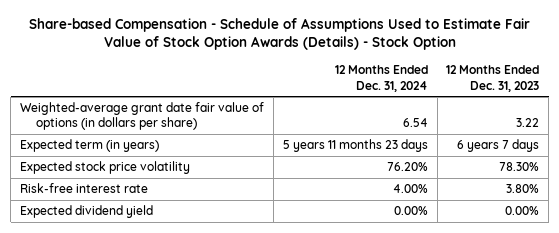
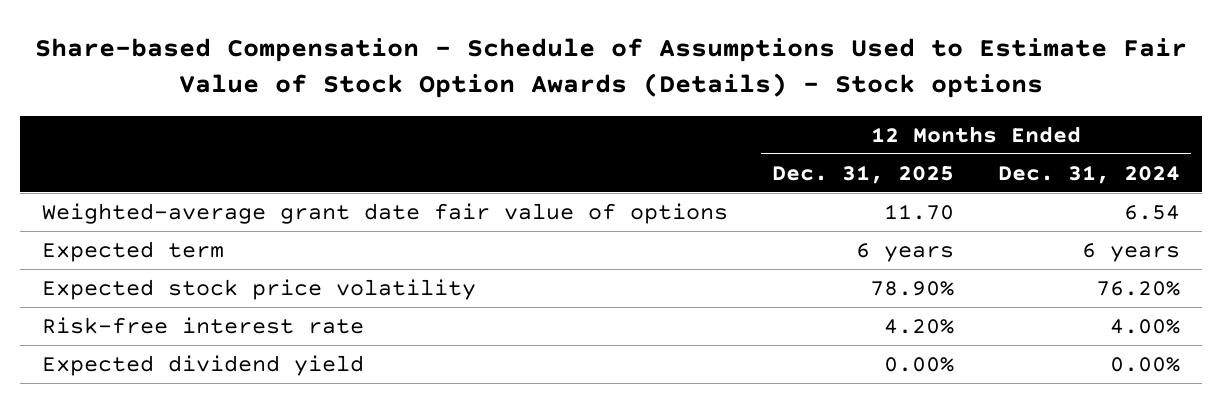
[28,18,530,51] Share-based Compensation - Schedule of Assumptions Used to Estimate Fair Value of Stock Option Awards (Details) - Stock Option -> [35,38,1188,99] Share-based Compensation - Schedule of Assumptions Used to Estimate Fair Value of Stock Option Awards (Details) - Stock options
[446,65,540,92] 12 Months Ended Dec. 31, 2023 -> none
none -> [772,164,955,184] Dec. 31, 2025
[20,102,265,131] Weighted-average grant date fair value of options (in dollars per share) -> [41,202,728,224] Weighted-average grant date fair value of options
[20,139,160,153] Expected term (in years) -> [41,240,224,262] Expected term
[282,139,428,153] 5 years 11 months 23 days -> [1082,242,1181,262] 6 years

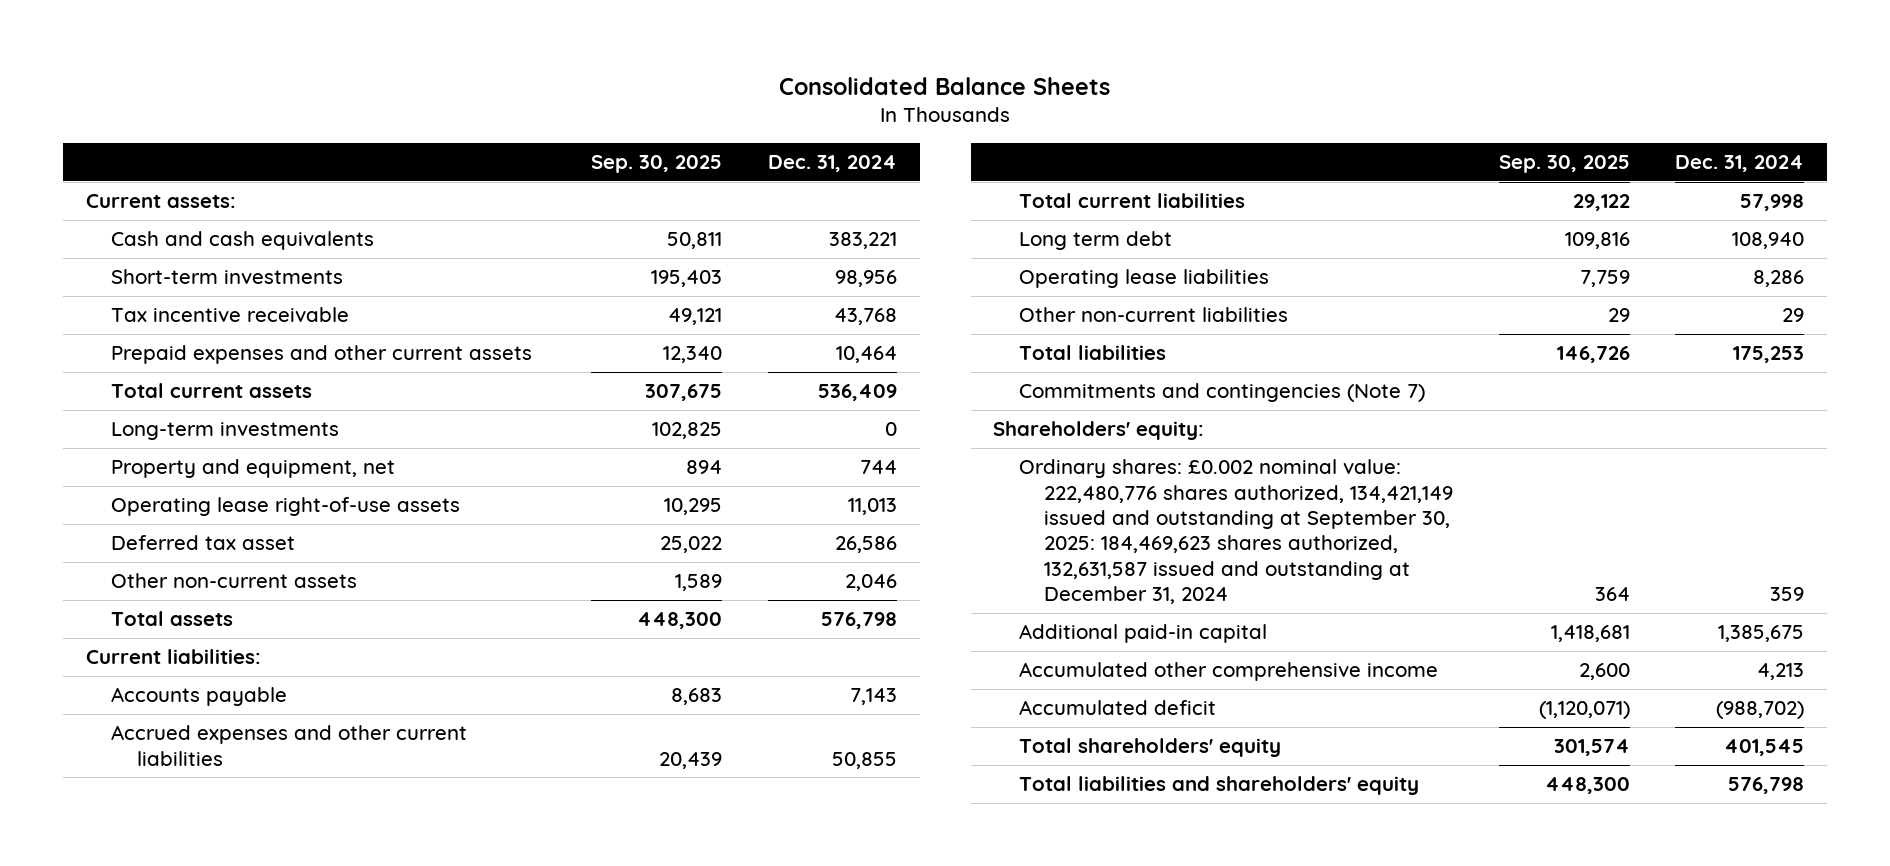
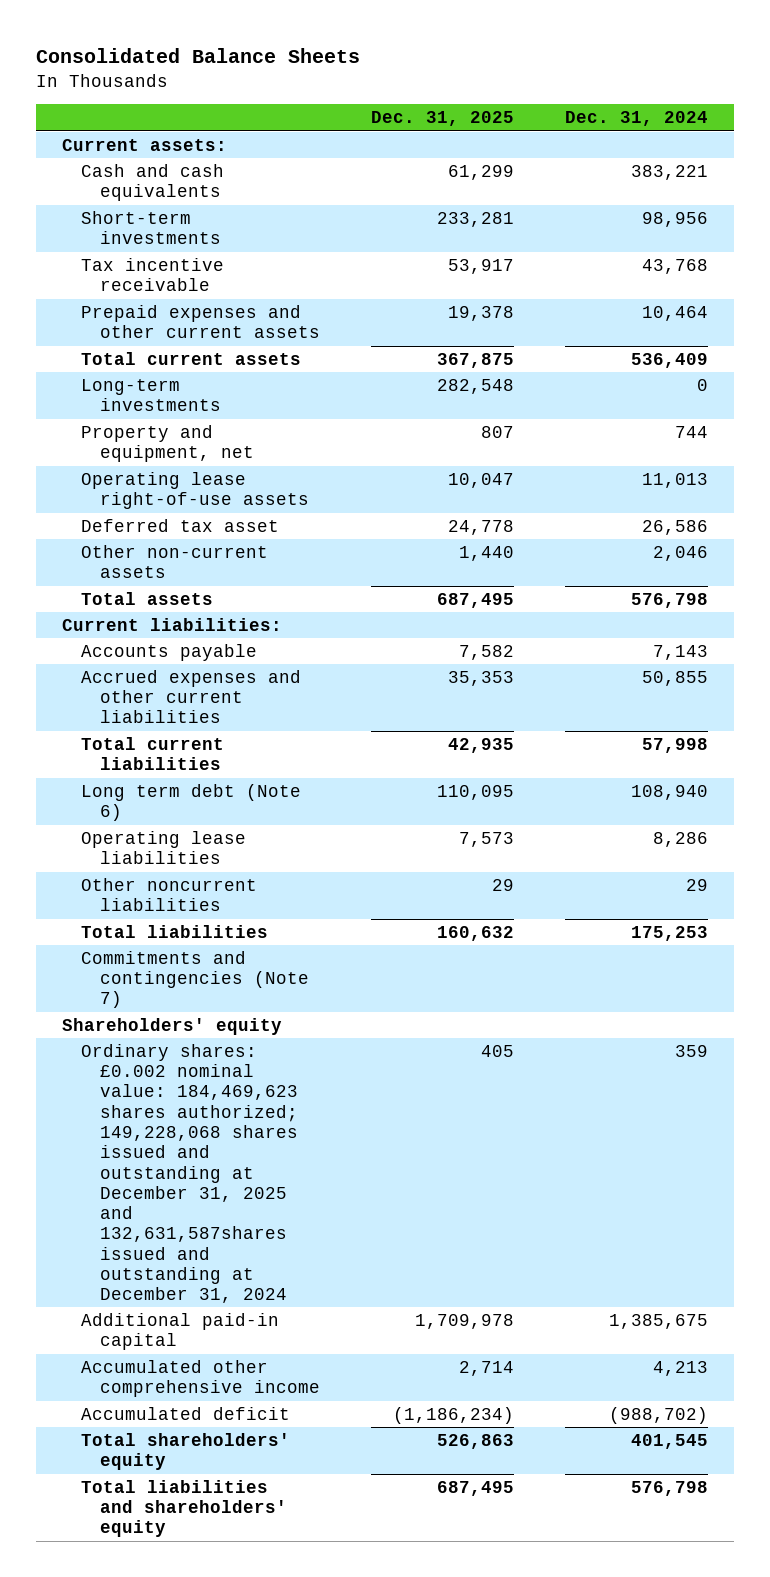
[591,154,723,173] Sep. 30, 2025 -> none
none -> [370,111,514,127] Dec. 31, 2025
[1018,231,1172,251] Long term debt -> [80,783,301,822] Long term debt (Note 6)
[1018,307,1288,323] Other non-current liabilities -> [80,877,257,912] Other noncurrent liabilities
[993,421,1205,441] Shareholders' equity: -> [61,1017,282,1035] Shareholders' equity
[1018,459,1454,604] Ordinary shares: £0.002 nominal value: 222,480,776 shares authorized, 134,421,149 issued and outstanding at September 30, 2025: 184,469,623 shares authorized, 132,631,587 issued and outstanding at December 31, 2024 -> [80,1043,298,1304] Ordinary shares: £0.002 nominal value: 184,469,623 shares authorized; 149,228,068 shares issued and outstanding at December 31, 2025 and 132,631,587shares issued and outstanding at December 31, 2024

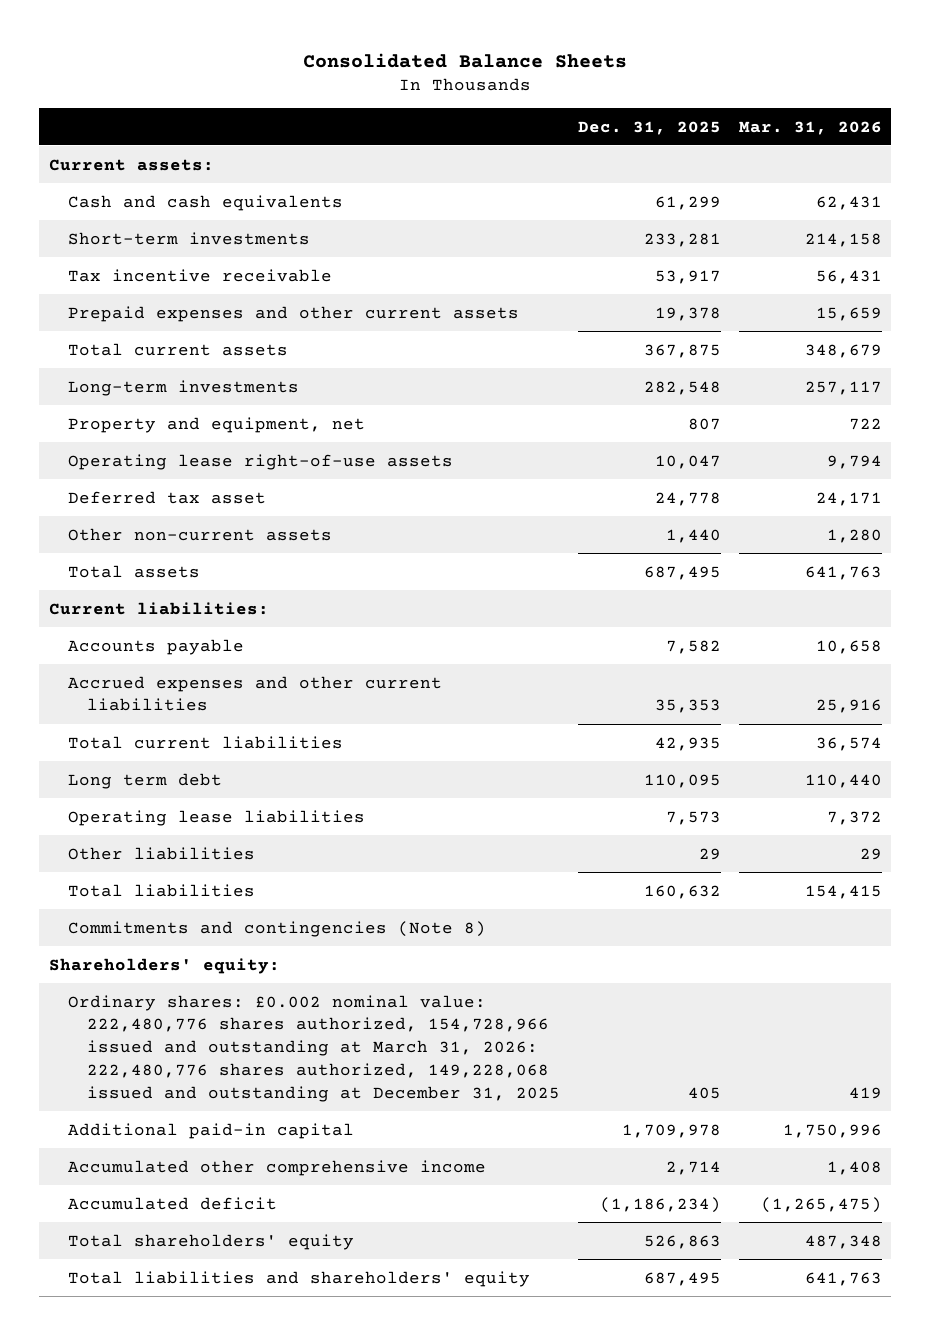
[565,111,709,127] Dec. 31, 2024 -> none
none -> [739,120,883,135] Mar. 31, 2026
[80,783,301,822] Long term debt (Note 6) -> [67,772,222,789] Long term debt
[80,877,257,912] Other noncurrent liabilities -> [67,846,255,860] Other liabilities
[80,950,309,1009] Commitments and contingencies (Note 7) -> [67,920,486,937] Commitments and contingencies (Note 8)
[61,1017,282,1035] Shareholders' equity -> [48,957,280,974] Shareholders' equity:
[80,1043,298,1304] Ordinary shares: £0.002 nominal value: 184,469,623 shares authorized; 149,228,068 shares issued and outstanding at December 31, 2025 and 132,631,587shares issued and outstanding at December 31, 2024 -> [67,994,561,1102] Ordinary shares: £0.002 nominal value: 222,480,776 shares authorized, 154,728,966 issued and outstanding at March 31, 2026: 222,480,776 shares authorized, 149,228,068 issued and outstanding at December 31, 2025

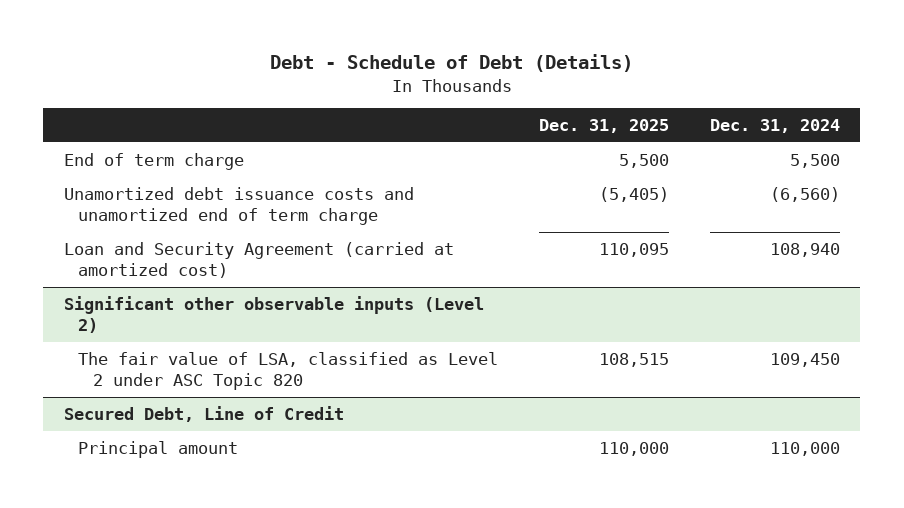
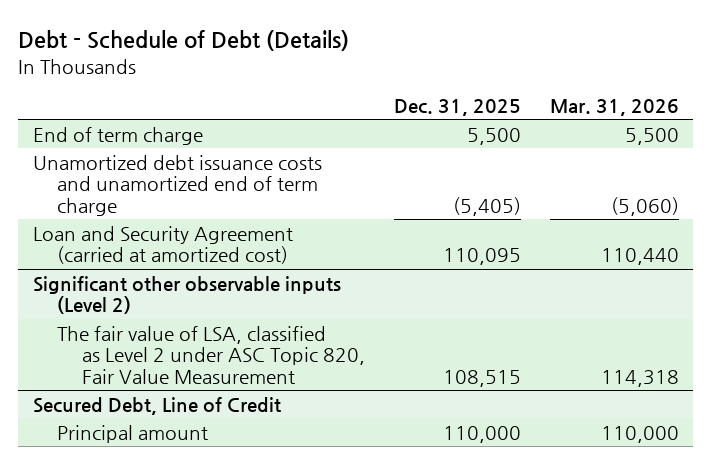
[709,119,840,134] Dec. 31, 2024 -> none
none -> [549,99,679,117] Mar. 31, 2026
[78,351,499,390] The fair value of LSA, classified as Level 2 under ASC Topic 820 -> [57,325,366,384] The fair value of LSA, classified as Level 2 under ASC Topic 820, Fair Value Measurement

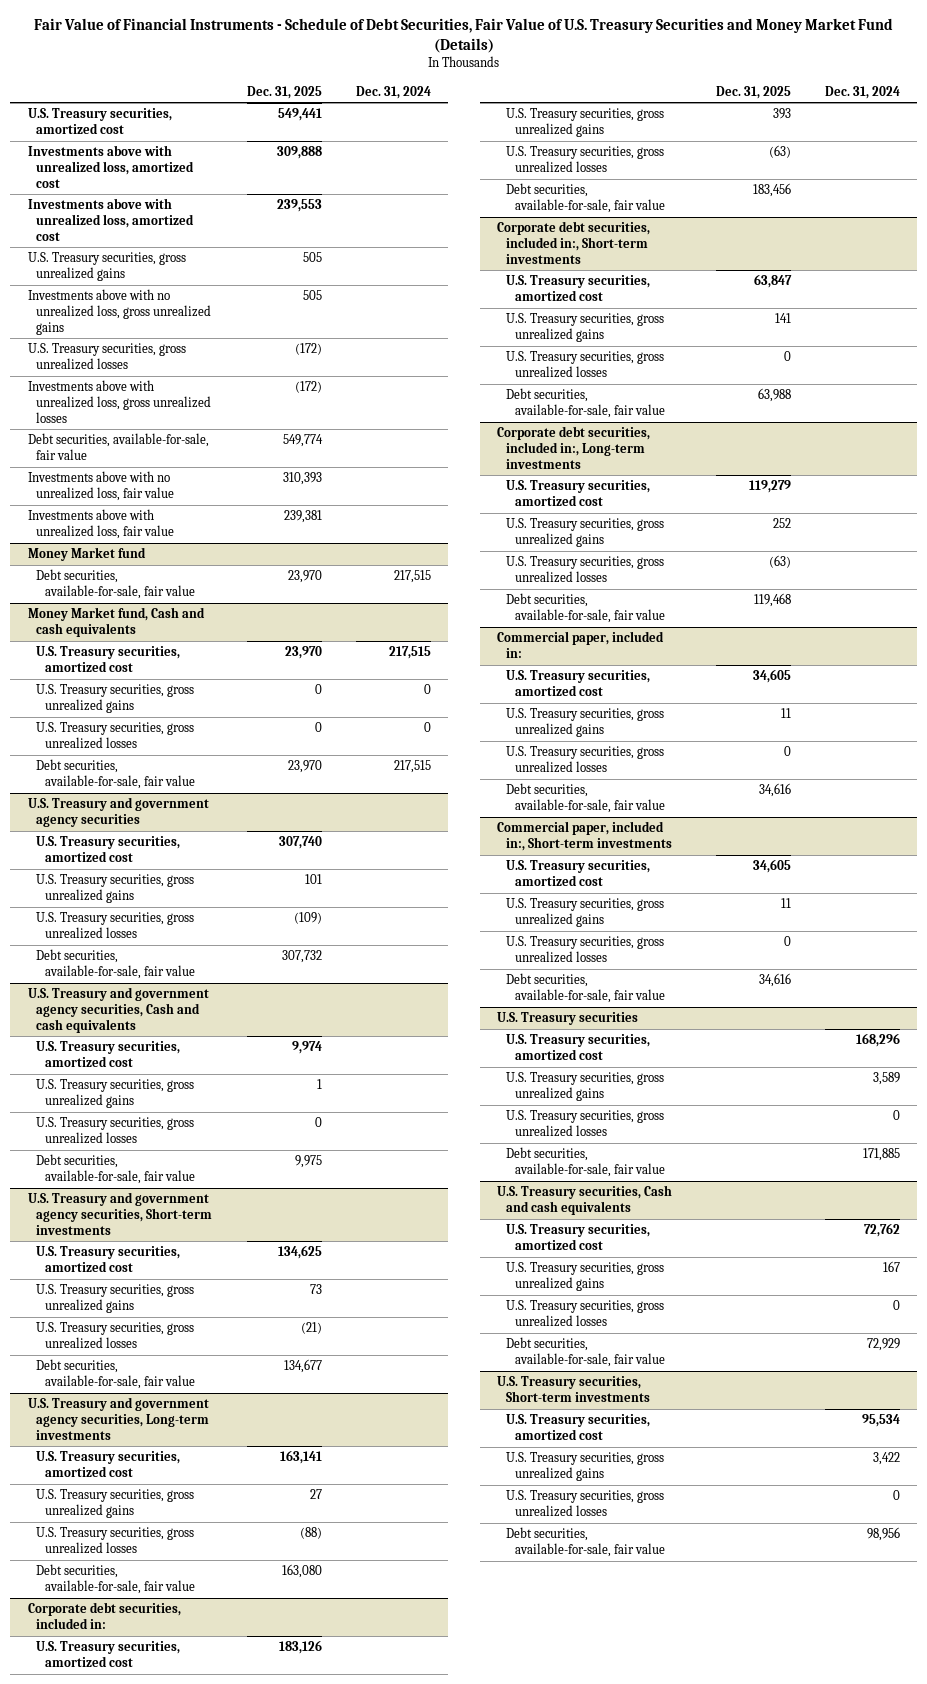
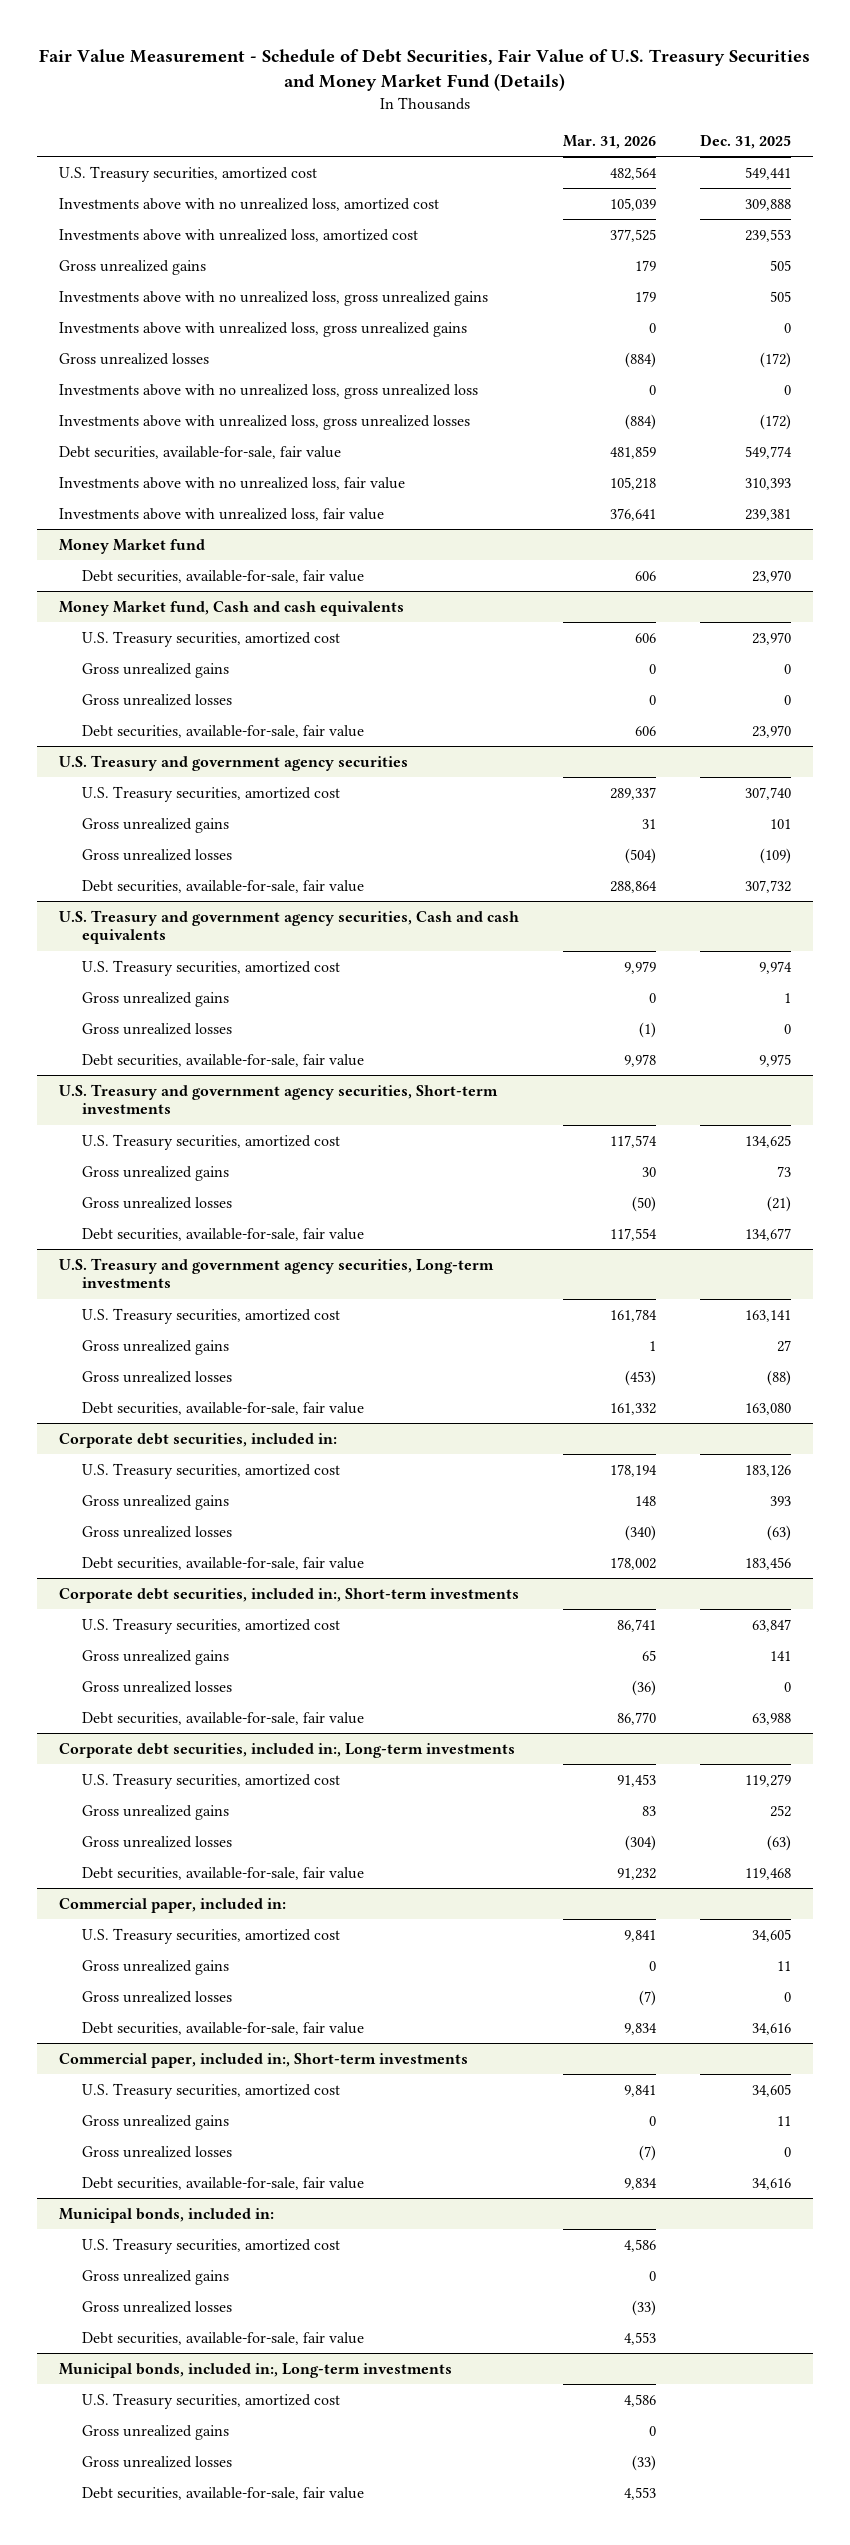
[33,18,893,54] Fair Value of Financial Instruments - Schedule of Debt Securities, Fair Value of U.S. Treasury Securities and Money Market Fund (Details) -> [39,49,811,92] Fair Value Measurement - Schedule of Debt Securities, Fair Value of U.S. Treasury Securities and Money Market Fund (Details)
[355,85,431,99] Dec. 31, 2024 -> none
none -> [563,135,657,150] Mar. 31, 2026
[27,145,195,188] Investments above with unrealized loss, amortized cost -> [59,197,440,211] Investments above with no unrealized loss, amortized cost
[27,252,186,282] U.S. Treasury securities, gross unrealized gains -> [59,259,207,275] Gross unrealized gains
none -> [59,321,468,337] Investments above with unrealized loss, gross unrealized gains
[27,343,186,371] U.S. Treasury securities, gross unrealized losses -> [59,352,210,365] Gross unrealized losses
none -> [59,383,479,399] Investments above with no unrealized loss, gross unrealized loss
[36,684,195,714] U.S. Treasury securities, gross unrealized gains -> [81,662,229,678] Gross unrealized gains
[36,722,195,750] U.S. Treasury securities, gross unrealized losses -> [81,693,232,706] Gross unrealized losses
[36,874,195,904] U.S. Treasury securities, gross unrealized gains -> [81,817,229,833] Gross unrealized gains
[36,912,195,940] U.S. Treasury securities, gross unrealized losses -> [81,848,232,861] Gross unrealized losses
[36,1079,195,1109] U.S. Treasury securities, gross unrealized gains -> [81,991,229,1007] Gross unrealized gains
[36,1117,195,1145] U.S. Treasury securities, gross unrealized losses -> [81,1022,232,1035] Gross unrealized losses
[36,1284,195,1314] U.S. Treasury securities, gross unrealized gains -> [81,1165,229,1181] Gross unrealized gains
[36,1322,195,1350] U.S. Treasury securities, gross unrealized losses -> [81,1196,232,1209] Gross unrealized losses
[36,1489,195,1519] U.S. Treasury securities, gross unrealized gains -> [81,1339,229,1355] Gross unrealized gains
[36,1527,195,1555] U.S. Treasury securities, gross unrealized losses -> [81,1370,232,1383] Gross unrealized losses
[505,108,664,138] U.S. Treasury securities, gross unrealized gains -> [81,1494,229,1510] Gross unrealized gains
[505,146,664,174] U.S. Treasury securities, gross unrealized losses -> [81,1525,232,1538] Gross unrealized losses
[505,313,664,343] U.S. Treasury securities, gross unrealized gains -> [81,1649,229,1665] Gross unrealized gains
[505,351,664,379] U.S. Treasury securities, gross unrealized losses -> [81,1680,232,1693] Gross unrealized losses
[505,518,664,548] U.S. Treasury securities, gross unrealized gains -> [81,1804,229,1820] Gross unrealized gains
[505,556,664,584] U.S. Treasury securities, gross unrealized losses -> [81,1835,232,1848] Gross unrealized losses
[505,708,664,738] U.S. Treasury securities, gross unrealized gains -> [81,1959,229,1975] Gross unrealized gains
[505,746,664,774] U.S. Treasury securities, gross unrealized losses -> [81,1990,232,2003] Gross unrealized losses
[505,898,664,928] U.S. Treasury securities, gross unrealized gains -> [81,2114,229,2130] Gross unrealized gains
[505,936,664,964] U.S. Treasury securities, gross unrealized losses -> [81,2145,232,2158] Gross unrealized losses
[496,1012,638,1026] U.S. Treasury securities -> none
[505,1034,650,1061] U.S. Treasury securities, amortized cost -> none
[505,1072,664,1102] U.S. Treasury securities, gross unrealized gains -> none
[505,1110,664,1138] U.S. Treasury securities, gross unrealized losses -> none
[505,1147,665,1178] Debt securities, available-for-sale, fair value -> none
[496,1185,672,1216] U.S. Treasury securities, Cash and cash equivalents -> none
none -> [59,2207,275,2223] Municipal bonds, included in:
[505,1262,664,1292] U.S. Treasury securities, gross unrealized gains -> [81,2269,229,2285] Gross unrealized gains
[505,1300,664,1328] U.S. Treasury securities, gross unrealized losses -> [81,2300,232,2313] Gross unrealized losses
[496,1376,650,1403] U.S. Treasury securities, Short-term investments -> none
none -> [59,2362,453,2378] Municipal bonds, included in:, Long-term investments
[505,1452,664,1482] U.S. Treasury securities, gross unrealized gains -> [81,2424,229,2440] Gross unrealized gains
[505,1490,664,1518] U.S. Treasury securities, gross unrealized losses -> [81,2455,232,2468] Gross unrealized losses

